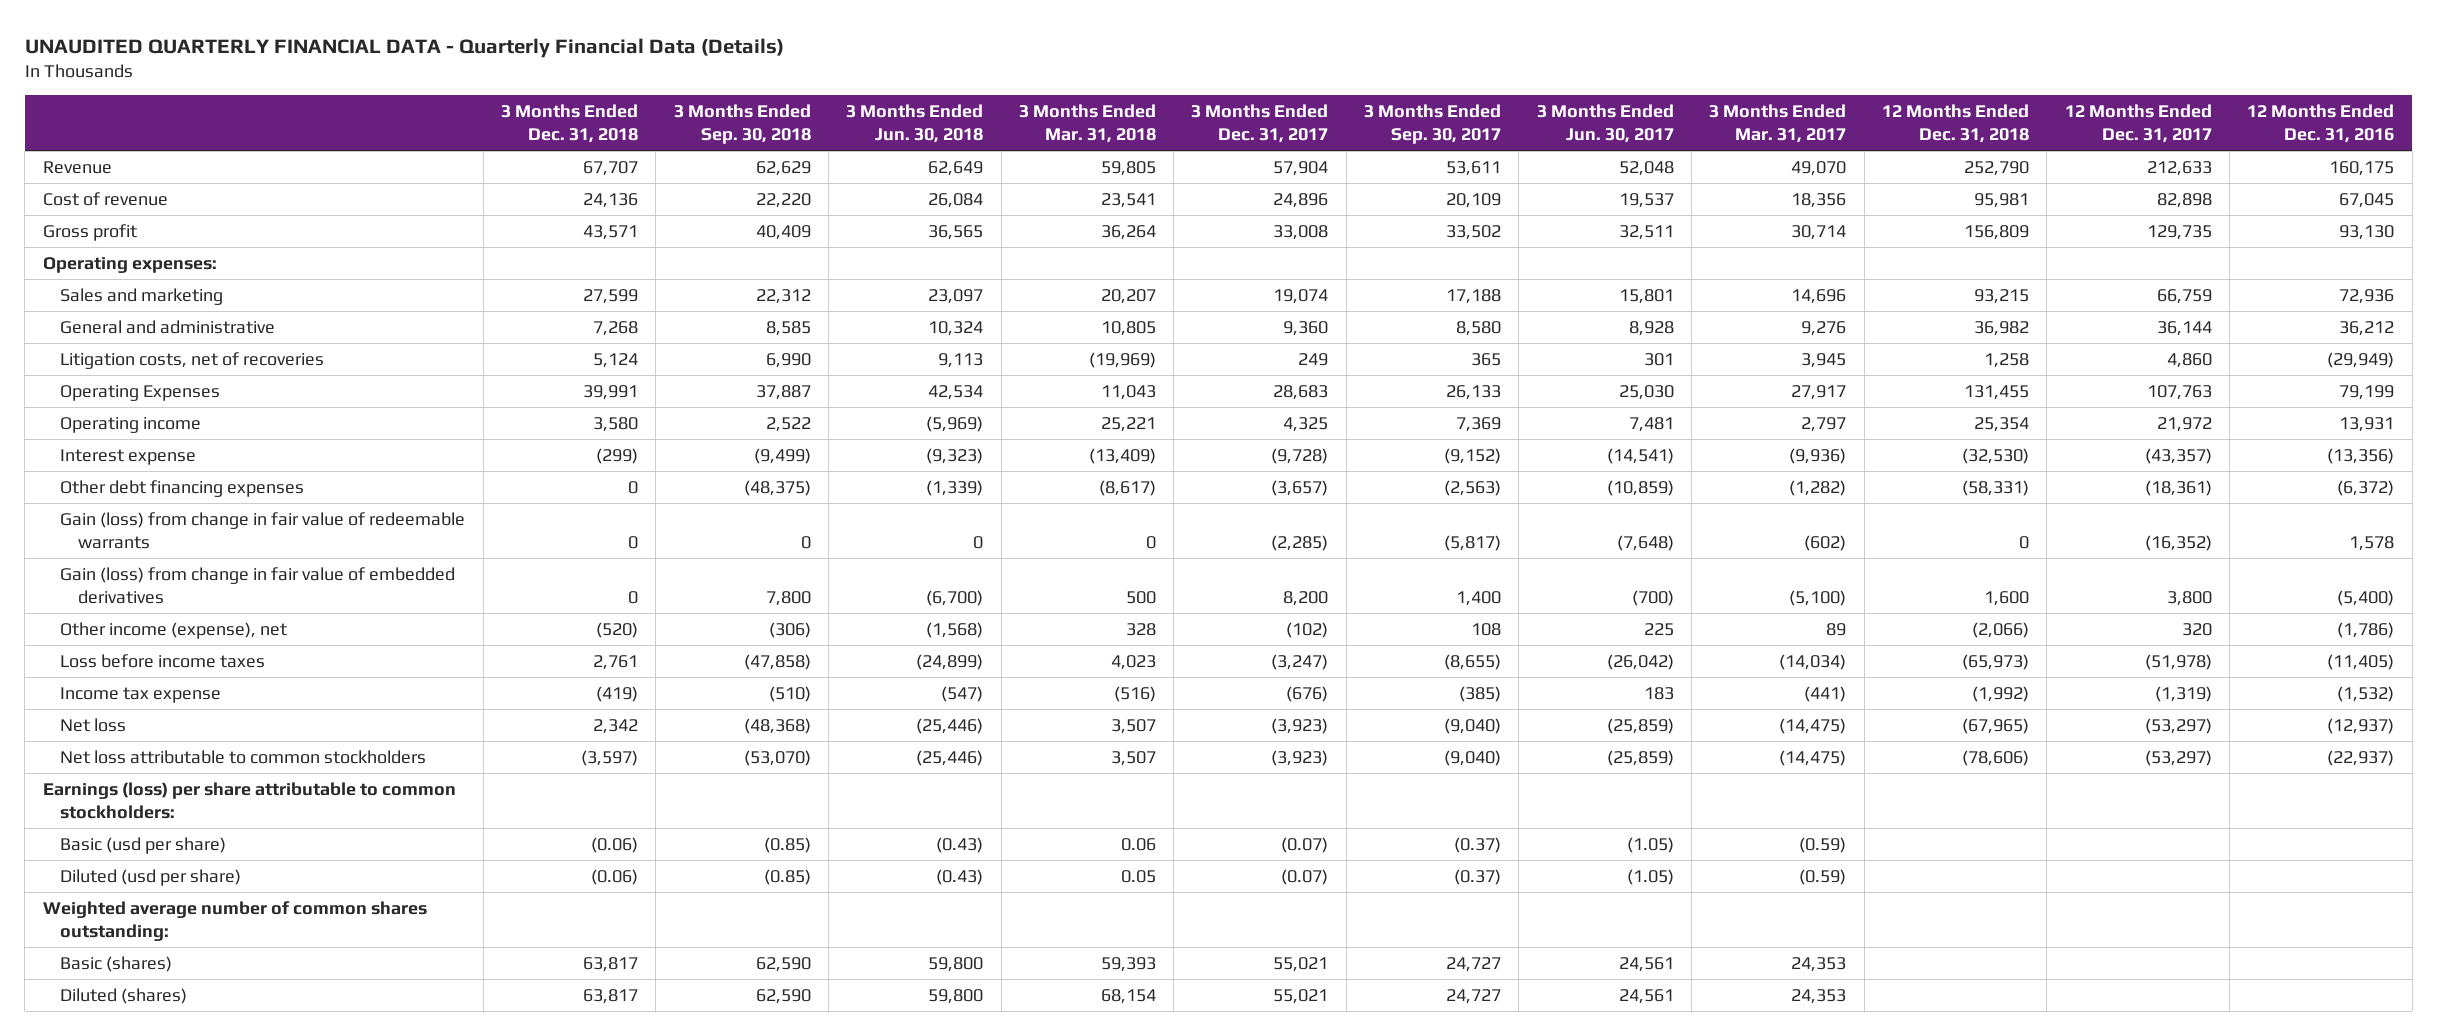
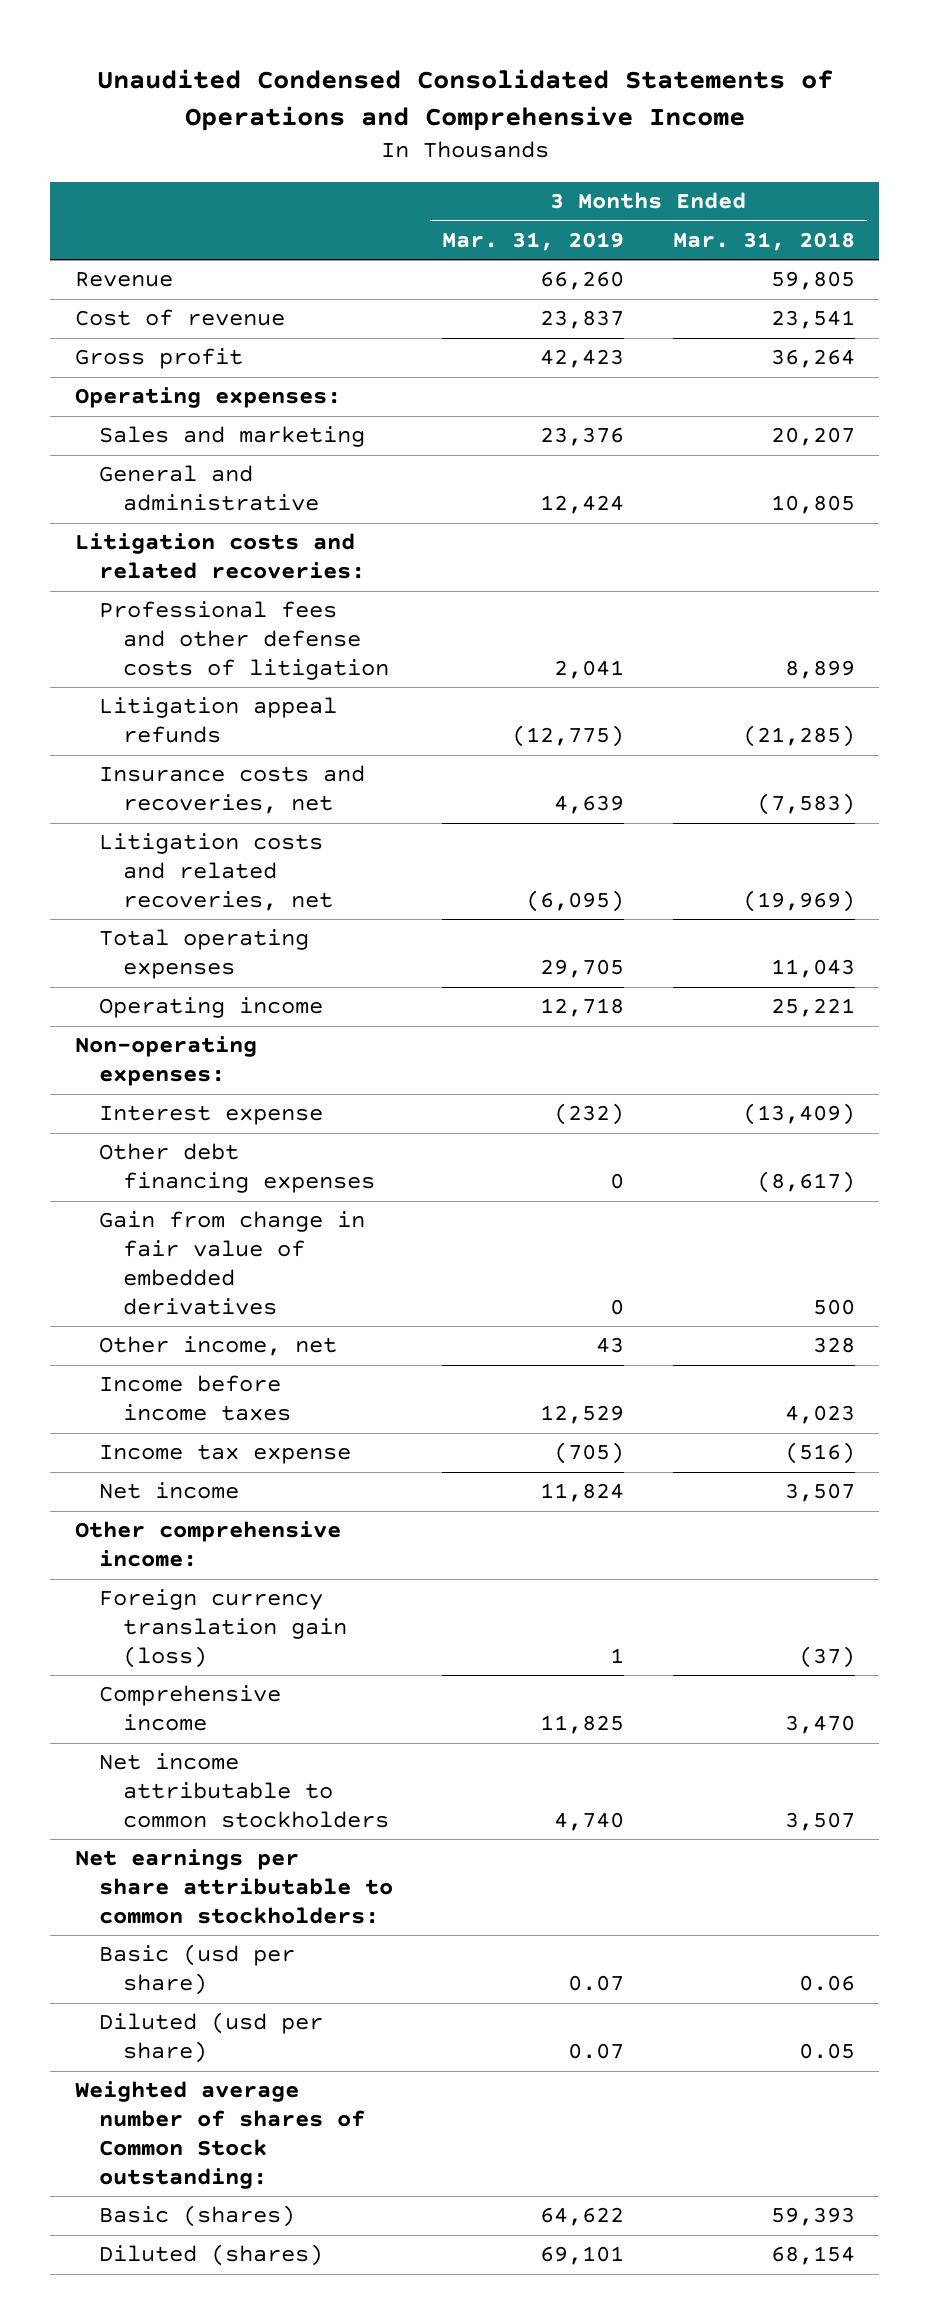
[24,37,784,58] UNAUDITED QUARTERLY FINANCIAL DATA - Quarterly Financial Data (Details) -> [96,68,833,131] Unaudited Condensed Consolidated Statements of Operations and Comprehensive Income
[500,103,638,144] 3 Months Ended Dec. 31, 2018 -> none
[673,103,811,145] 3 Months Ended Sep. 30, 2018 -> none
[846,103,984,144] 3 Months Ended Jun. 30, 2018 -> none
[1191,103,1329,144] 3 Months Ended Dec. 31, 2017 -> none
[1364,103,1502,145] 3 Months Ended Sep. 30, 2017 -> none
[1536,103,1674,144] 3 Months Ended Jun. 30, 2017 -> none
[1709,103,1847,144] 3 Months Ended Mar. 31, 2017 -> none
[1882,103,2030,144] 12 Months Ended Dec. 31, 2018 -> none
[2064,103,2212,144] 12 Months Ended Dec. 31, 2017 -> none
[2247,103,2395,144] 12 Months Ended Dec. 31, 2016 -> none
none -> [441,231,624,251] Mar. 31, 2019
none -> [74,533,366,580] Litigation costs and related recoveries:
none -> [99,601,390,681] Professional fees and other defense costs of litigation
none -> [99,697,338,744] Litigation appeal refunds
none -> [99,765,366,815] Insurance costs and recoveries, net
[60,351,325,369] Litigation costs, net of recoveries -> [99,833,334,912] Litigation costs and related recoveries, net
[60,384,221,401] Operating Expenses -> [99,929,310,980] Total operating expenses
none -> [74,1036,257,1087] Non-operating expenses:
[60,511,466,549] Gain (loss) from change in fair value of redeemable warrants -> none
[60,566,456,604] Gain (loss) from change in fair value of embedded derivatives -> [99,1211,366,1315] Gain from change in fair value of embedded derivatives
[60,621,288,639] Other income (expense), net -> [99,1336,338,1357] Other income, net
[60,653,266,668] Loss before income taxes -> [99,1375,292,1422] Income before income taxes
[60,717,127,732] Net loss -> [99,1482,240,1500] Net income
none -> [74,1521,341,1568] Other comprehensive income:
none -> [99,1589,348,1669] Foreign currency translation gain (loss)
none -> [99,1685,282,1732] Comprehensive income
[60,749,427,764] Net loss attributable to common stockholders -> [99,1753,390,1829] Net income attributable to common stockholders
[42,781,456,819] Earnings (loss) per share attributable to common stockholders: -> [74,1849,394,1925] Net earnings per share attributable to common stockholders:
[42,900,427,941] Weighted average number of common shares outstanding: -> [74,2081,366,2189] Weighted average number of shares of Common Stock outstanding:

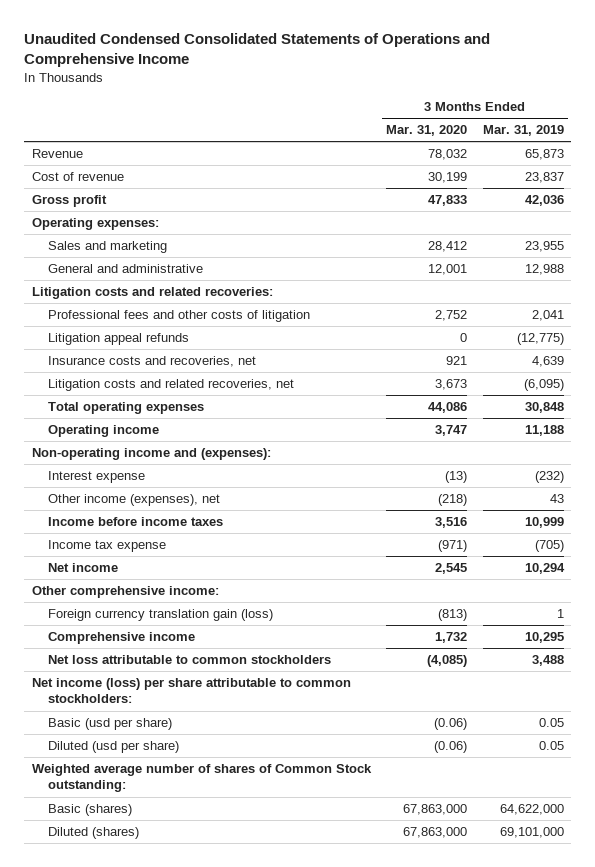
[672,231,855,251] Mar. 31, 2018 -> none
none -> [386,125,468,137] Mar. 31, 2020
[539,271,624,291] 66,260 -> [524,149,564,161] 65,873
[539,349,624,369] 42,423 -> [524,195,564,207] 42,036
[539,427,624,447] 23,376 -> [524,241,564,253] 23,955
[539,495,624,515] 12,424 -> [524,264,564,276] 12,988
[99,601,390,681] Professional fees and other defense costs of litigation -> [47,310,310,323] Professional fees and other costs of litigation
[539,959,624,979] 29,705 -> [524,402,564,414] 30,848
[539,998,624,1018] 12,718 -> [524,425,564,437] 11,188
[74,1036,257,1087] Non-operating expenses: -> [31,448,271,461] Non-operating income and (expenses):
[99,1143,376,1194] Other debt financing expenses -> none
[99,1211,366,1315] Gain from change in fair value of embedded derivatives -> none
[99,1336,338,1357] Other income, net -> [47,494,220,507] Other income (expenses), net
[539,1405,624,1425] 12,529 -> [524,517,564,529] 10,999
[539,1483,624,1503] 11,824 -> [524,563,565,575] 10,294
[539,1715,624,1735] 11,825 -> [524,632,564,644] 10,295
[99,1753,390,1829] Net income attributable to common stockholders -> [47,655,331,665] Net loss attributable to common stockholders
[553,1812,624,1832] 4,740 -> [531,655,564,667] 3,488
[74,1849,394,1925] Net earnings per share attributable to common stockholders: -> [31,678,351,704] Net income (loss) per share attributable to common stockholders:
[567,1975,624,1992] 0.07 -> [538,718,564,728] 0.05
[567,2043,624,2060] 0.07 -> [538,741,564,751] 0.05
[539,2207,624,2227] 64,622 -> [499,804,564,816] 64,622,000
[539,2246,624,2266] 69,101 -> [499,827,564,839] 69,101,000

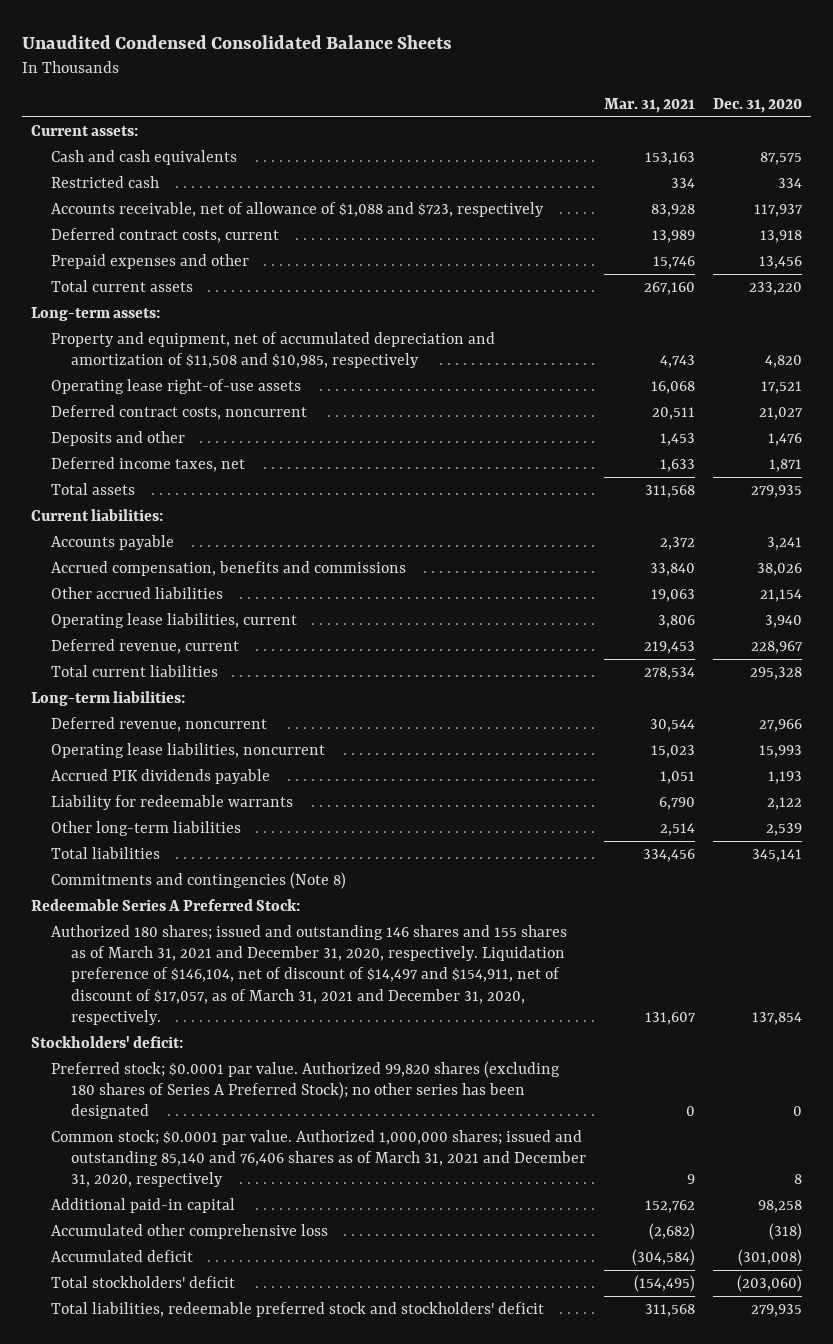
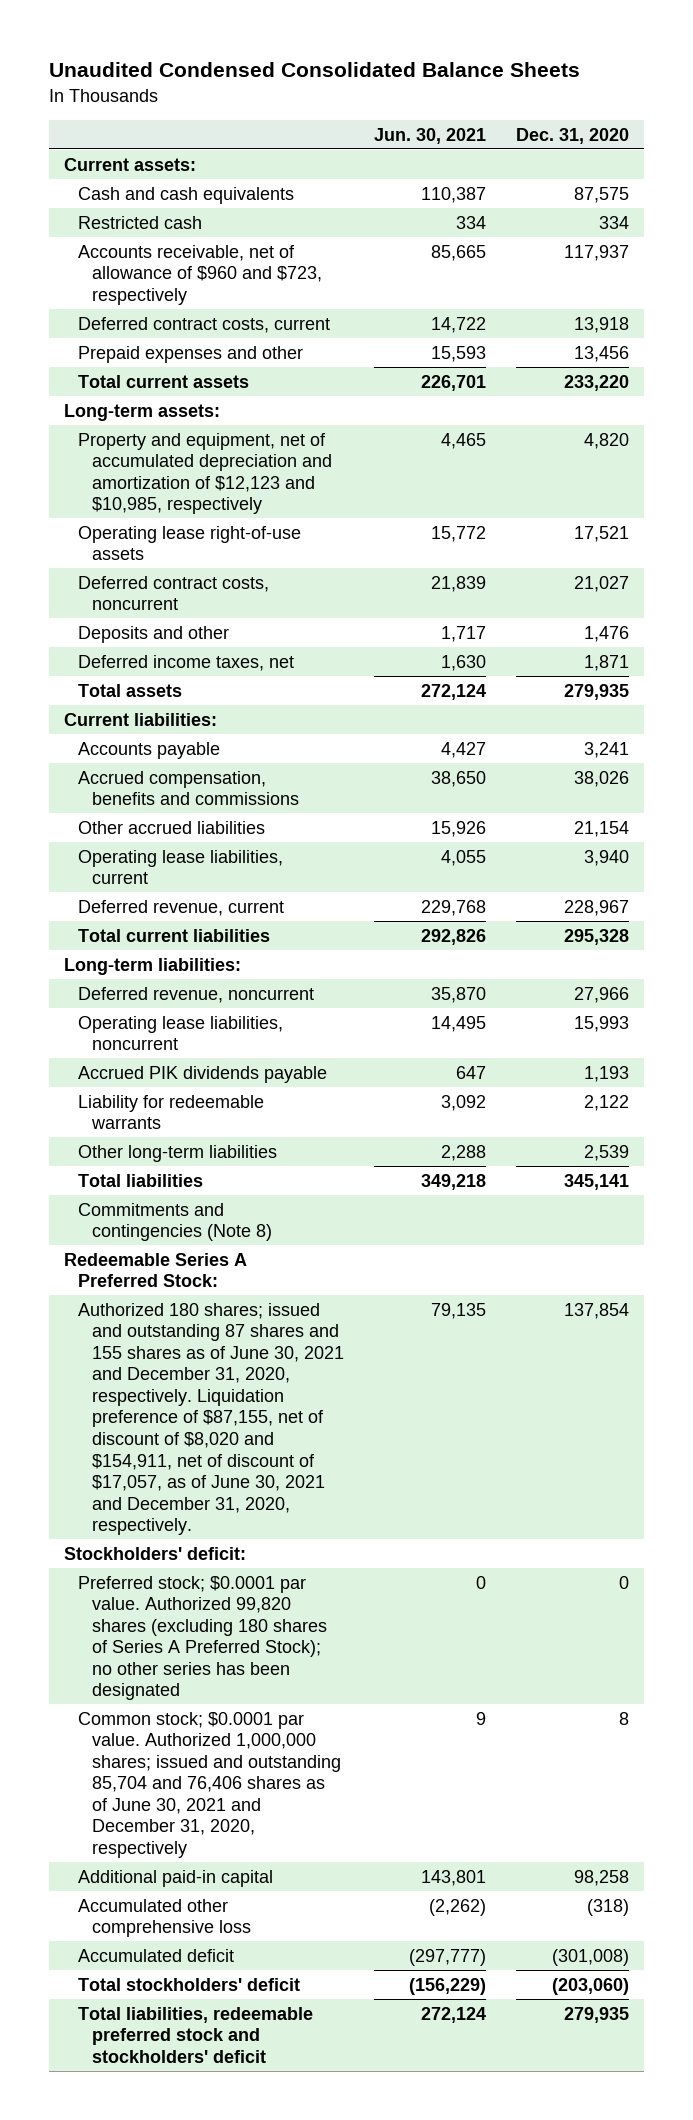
[604,98,696,114] Mar. 31, 2021 -> none
none -> [373,127,486,144] Jun. 30, 2021
[51,201,545,217] Accounts receivable, net of allowance of $1,088 and $723, respectively -> [78,244,322,305] Accounts receivable, net of allowance of $960 and $723, respectively
[51,331,496,369] Property and equipment, net of accumulated depreciation and amortization of $11,508 and $10,985, respectively -> [78,432,332,515] Property and equipment, net of accumulated depreciation and amortization of $12,123 and $10,985, respectively
[51,924,568,1025] Authorized 180 shares; issued and outstanding 146 shares and 155 shares as of March 31, 2021 and December 31, 2020, respectively. Liquidation preference of $146,104, net of discount of $14,497 and $154,911, net of discount of $17,057, as of March 31, 2021 and December 31, 2020, respectively. -> [78,1302,344,1536] Authorized 180 shares; issued and outstanding 87 shares and 155 shares as of June 30, 2021 and December 31, 2020, respectively. Liquidation preference of $87,155, net of discount of $8,020 and $154,911, net of discount of $17,057, as of June 30, 2021 and December 31, 2020, respectively.
[51,1129,587,1188] Common stock; $0.0001 par value. Authorized 1,000,000 shares; issued and outstanding 85,140 and 76,406 shares as of March 31, 2021 and December 31, 2020, respectively -> [78,1711,341,1859] Common stock; $0.0001 par value. Authorized 1,000,000 shares; issued and outstanding 85,704 and 76,406 shares as of June 30, 2021 and December 31, 2020, respectively

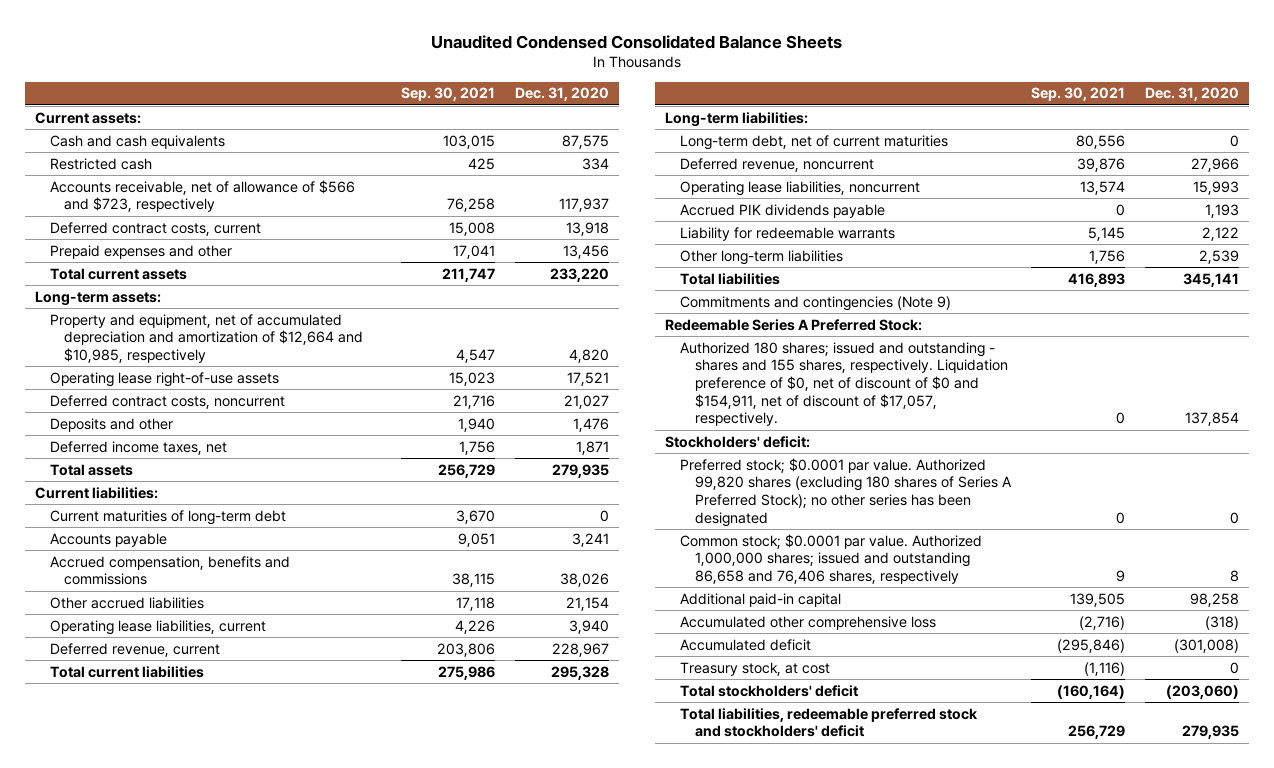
[373,127,486,144] Jun. 30, 2021 -> none
none -> [400,87,495,102] Sep. 30, 2021
[78,244,322,305] Accounts receivable, net of allowance of $960 and $723, respectively -> [49,179,355,213] Accounts receivable, net of allowance of $566 and $723, respectively
[78,432,332,515] Property and equipment, net of accumulated depreciation and amortization of $12,123 and $10,985, respectively -> [49,313,364,363] Property and equipment, net of accumulated depreciation and amortization of $12,664 and $10,985, respectively
none -> [49,509,286,525] Current maturities of long-term debt
none -> [679,134,948,150] Long-term debt, net of current maturities
[78,1202,272,1242] Commitments and contingencies (Note 8) -> [679,295,951,311] Commitments and contingencies (Note 9)
[78,1302,344,1536] Authorized 180 shares; issued and outstanding 87 shares and 155 shares as of June 30, 2021 and December 31, 2020, respectively. Liquidation preference of $87,155, net of discount of $8,020 and $154,911, net of discount of $17,057, as of June 30, 2021 and December 31, 2020, respectively. -> [679,341,1008,427] Authorized 180 shares; issued and outstanding - shares and 155 shares, respectively. Liquidation preference of $0, net of discount of $0 and $154,911, net of discount of $17,057, respectively.
[78,1711,341,1859] Common stock; $0.0001 par value. Authorized 1,000,000 shares; issued and outstanding 85,704 and 76,406 shares as of June 30, 2021 and December 31, 2020, respectively -> [679,533,982,584] Common stock; $0.0001 par value. Authorized 1,000,000 shares; issued and outstanding 86,658 and 76,406 shares, respectively
none -> [679,661,830,676] Treasury stock, at cost

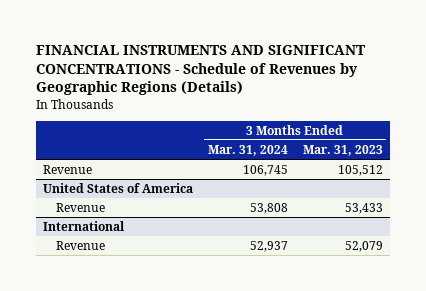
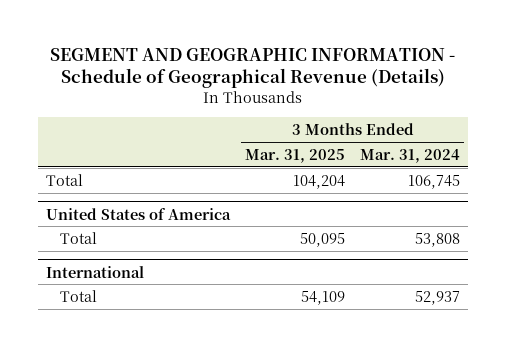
[36,44,366,96] FINANCIAL INSTRUMENTS AND SIGNIFICANT CONCENTRATIONS - Schedule of Revenues by Geographic Regions (Details) -> [49,47,455,89] SEGMENT AND GEOGRAPHIC INFORMATION - Schedule of Geographical Revenue (Details)
[302,144,383,156] Mar. 31, 2023 -> none
none -> [244,148,345,163] Mar. 31, 2025
[43,164,93,174] Revenue -> [45,173,83,186] Total
[55,202,105,212] Revenue -> [59,231,97,244] Total
[55,240,105,250] Revenue -> [59,289,97,302] Total

